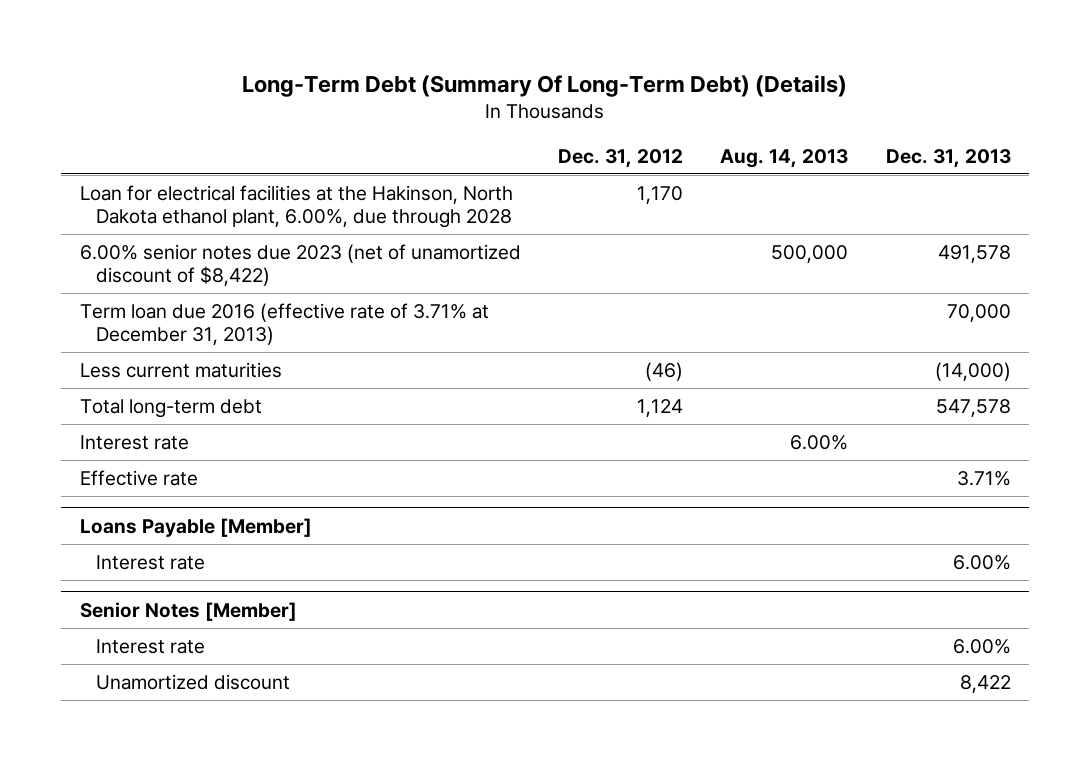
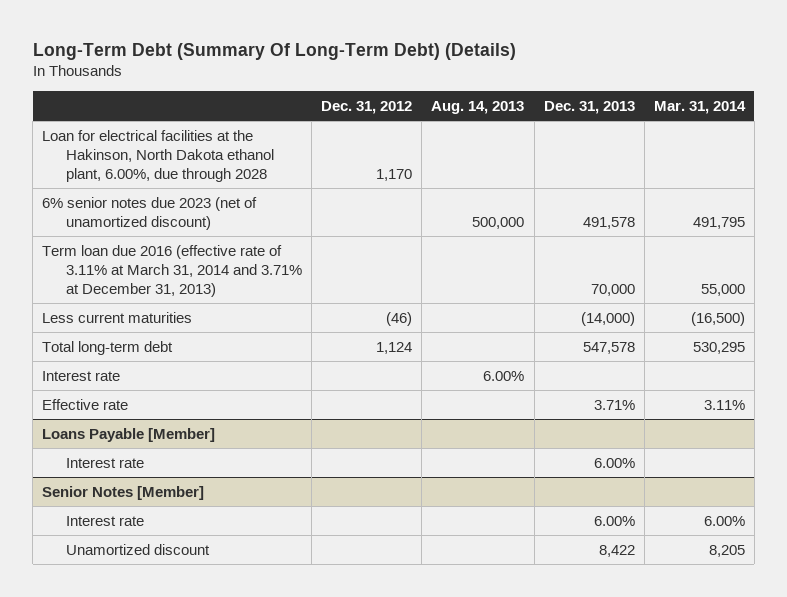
none -> [653,101,746,115] Mar. 31, 2014
[79,243,521,287] 6.00% senior notes due 2023 (net of unamortized discount of $8,422) -> [42,196,258,230] 6% senior notes due 2023 (net of unamortized discount)
[79,302,489,346] Term loan due 2016 (effective rate of 3.71% at December 31, 2013) -> [42,244,303,297] Term loan due 2016 (effective rate of 3.11% at March 31, 2014 and 3.71% at December 31, 2013)

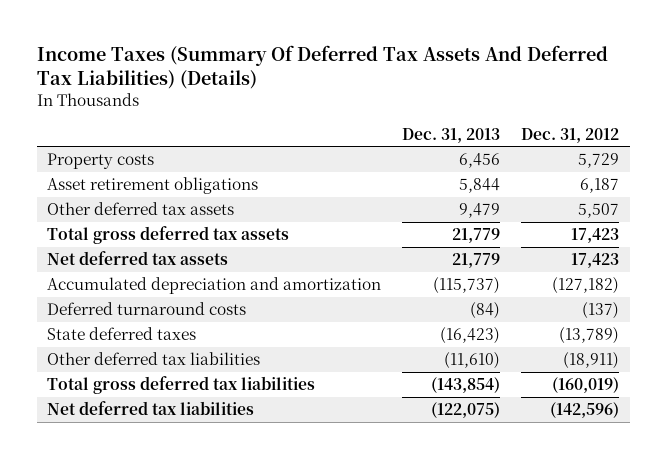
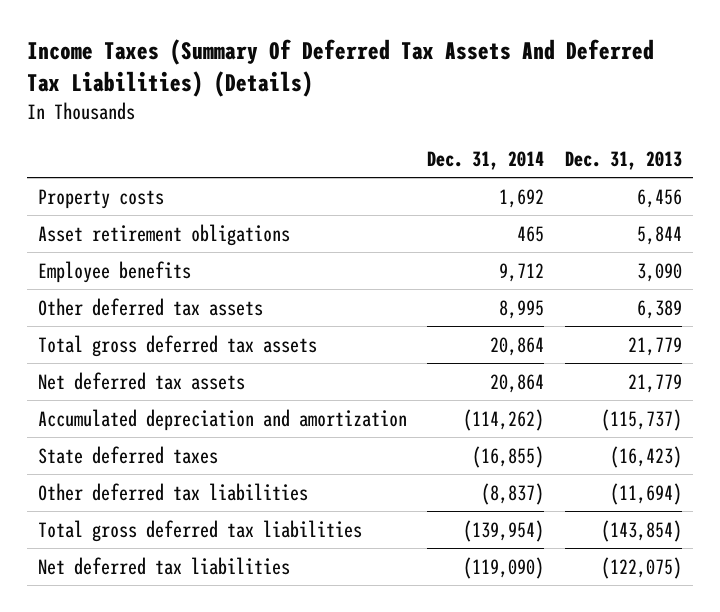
[521,127,620,143] Dec. 31, 2012 -> none
none -> [427,151,545,171] Dec. 31, 2014
none -> [37,260,191,283] Employee benefits
[459,203,501,219] 9,479 -> [637,299,683,319] 6,389
[47,302,247,316] Deferred turnaround costs -> none
[444,352,501,370] (11,610) -> [610,482,683,505] (11,694)

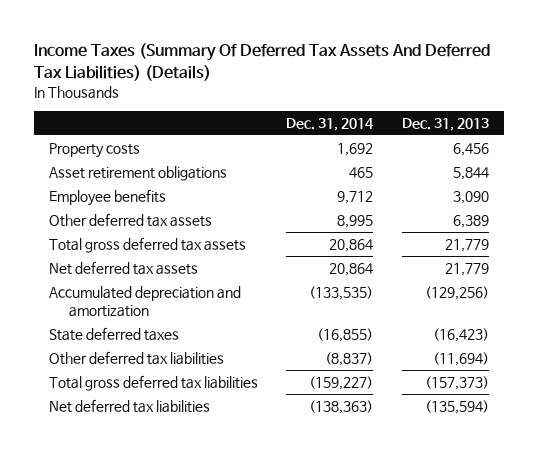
[463,408,545,431] (114,262) -> [309,286,374,301] (133,535)
[601,408,683,431] (115,737) -> [425,286,490,301] (129,256)
[463,519,545,542] (139,954) -> [309,376,374,391] (159,227)
[601,519,683,542] (143,854) -> [425,376,490,391] (157,373)
[463,556,545,579] (119,090) -> [309,400,374,415] (138,363)
[601,556,683,579] (122,075) -> [425,400,490,415] (135,594)

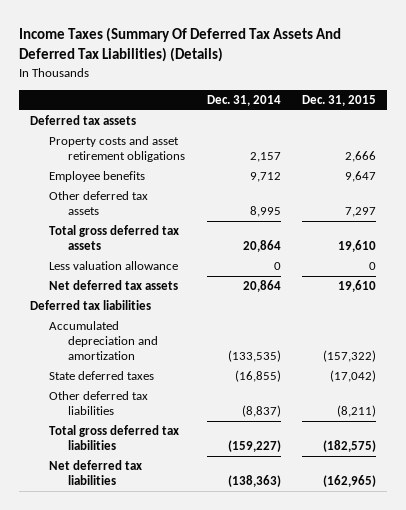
[402,117,490,131] Dec. 31, 2013 -> none
none -> [302,94,377,106] Dec. 31, 2015
[48,166,227,182] Asset retirement obligations -> none
none -> [29,115,136,126] Deferred tax assets
[48,143,140,159] Property costs -> [48,136,186,163] Property costs and asset retirement obligations
[337,143,374,157] 1,692 -> [249,152,281,163] 2,157
none -> [48,261,178,271] Less valuation allowance
none -> [29,300,151,311] Deferred tax liabilities

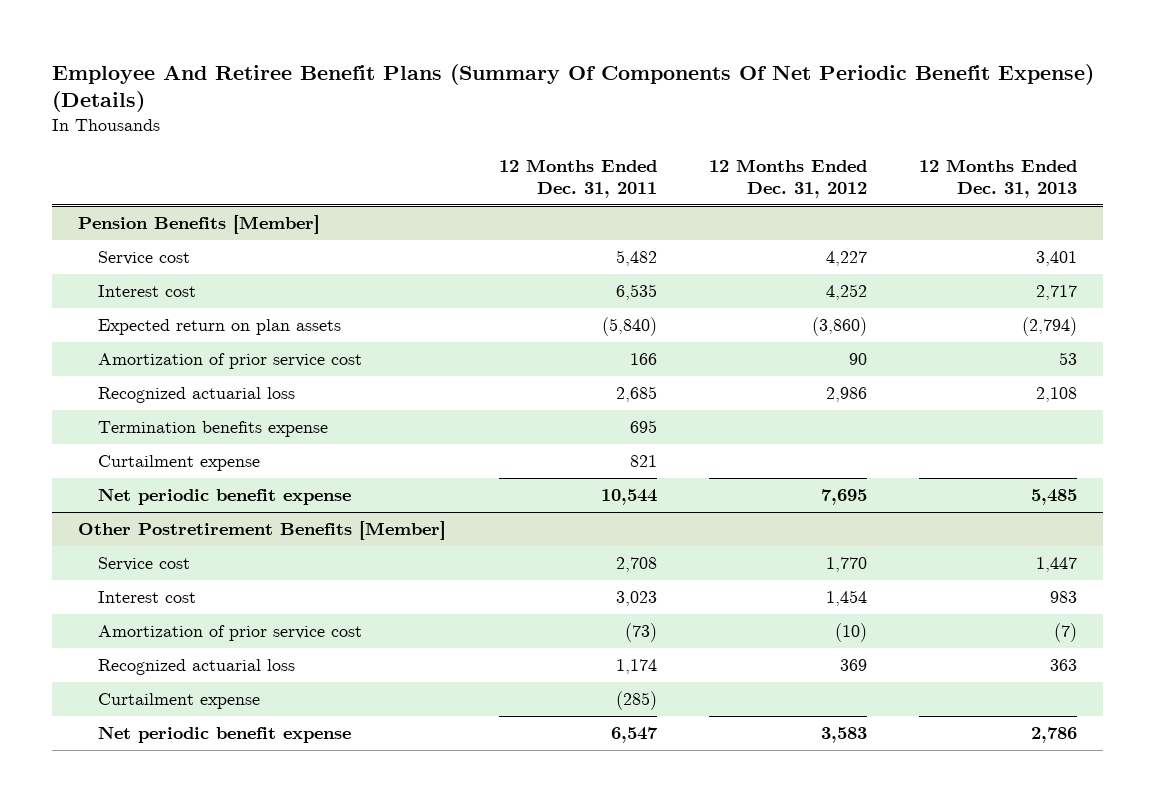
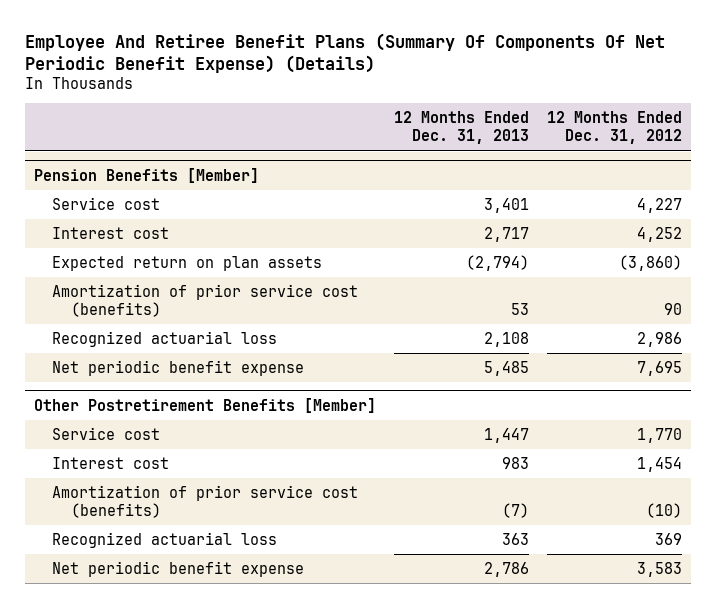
[498,159,657,198] 12 Months Ended Dec. 31, 2011 -> none
[98,353,363,370] Amortization of prior service cost -> [52,283,359,317] Amortization of prior service cost (benefits)
[98,421,329,438] Termination benefits expense -> none
[98,455,261,472] Curtailment expense -> none
[98,625,363,642] Amortization of prior service cost -> [52,484,359,518] Amortization of prior service cost (benefits)
[98,693,261,710] Curtailment expense -> none

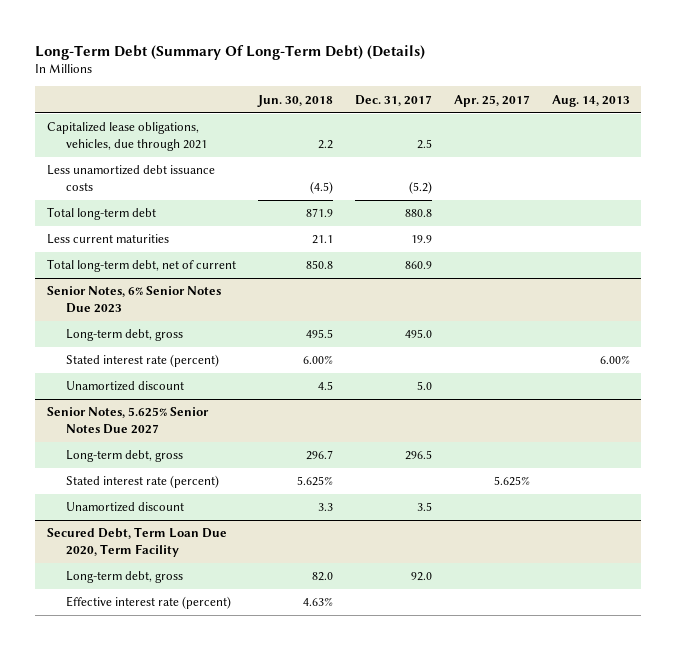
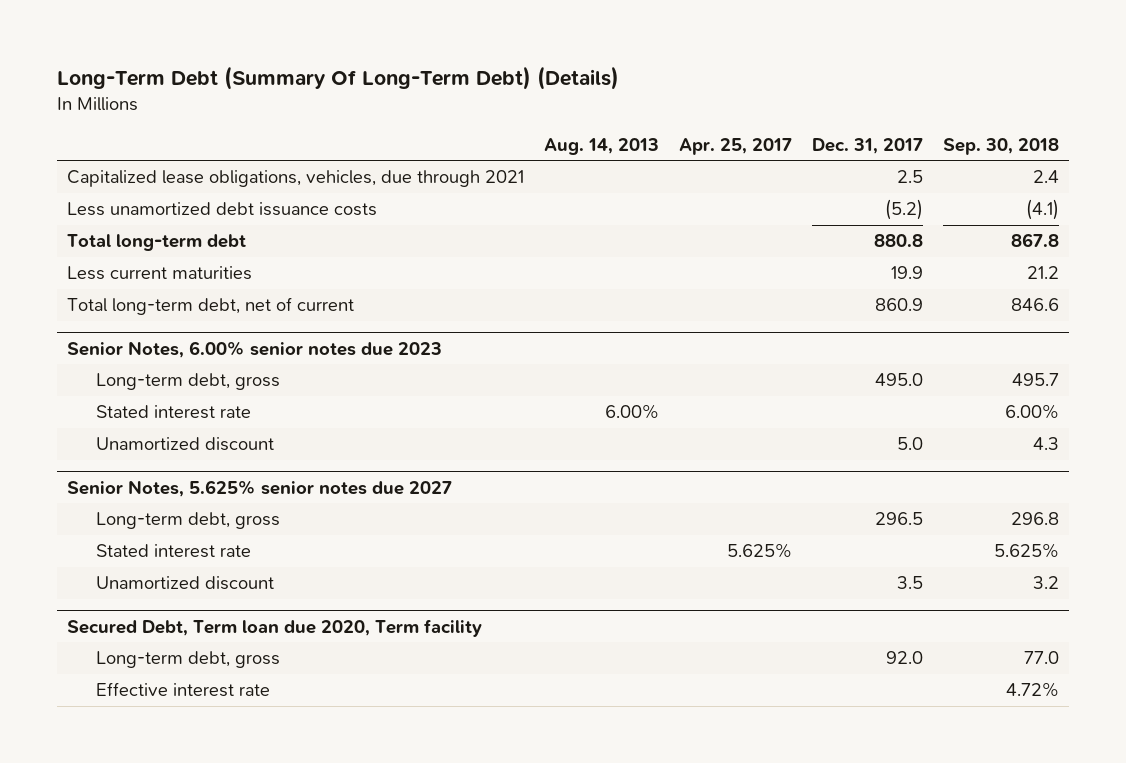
[256,94,333,107] Jun. 30, 2018 -> none
none -> [943,137,1060,155] Sep. 30, 2018
[46,286,221,314] Senior Notes, 6% Senior Notes Due 2023 -> [66,340,442,358] Senior Notes, 6.00% senior notes due 2023
[65,354,219,368] Stated interest rate (percent) -> [95,405,251,420] Stated interest rate
[46,407,209,435] Senior Notes, 5.625% Senior Notes Due 2027 -> [66,479,452,497] Senior Notes, 5.625% senior notes due 2027
[65,475,219,489] Stated interest rate (percent) -> [95,544,251,559] Stated interest rate
[46,527,227,558] Secured Debt, Term Loan Due 2020, Term Facility -> [66,618,482,637] Secured Debt, Term loan due 2020, Term facility
[65,596,231,610] Effective interest rate (percent) -> [95,682,270,698] Effective interest rate

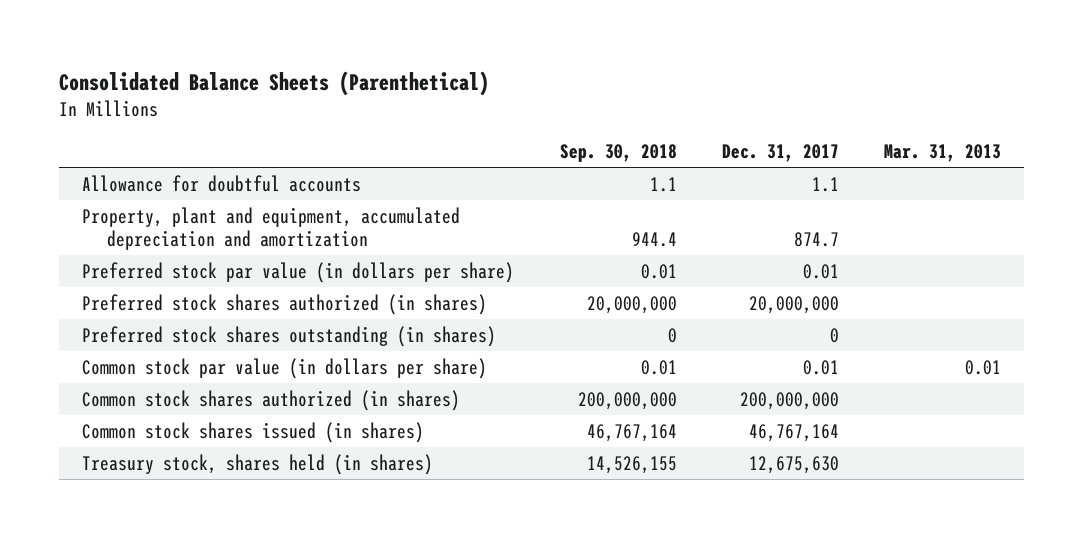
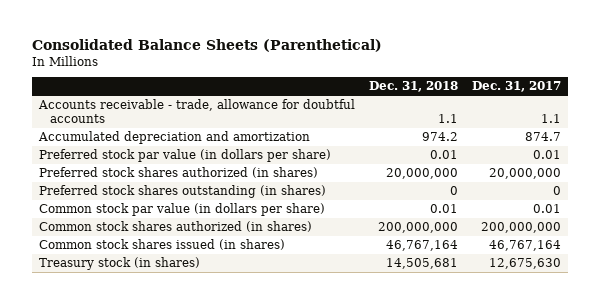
[559,144,677,163] Sep. 30, 2018 -> none
[884,144,1002,163] Mar. 31, 2013 -> none
none -> [369,81,459,93] Dec. 31, 2018
[82,174,362,192] Allowance for doubtful accounts -> [38,99,356,123] Accounts receivable - trade, allowance for doubtful accounts
[82,206,461,251] Property, plant and equipment, accumulated depreciation and amortization -> [38,131,311,145] Accumulated depreciation and amortization
[82,453,434,475] Treasury stock, shares held (in shares) -> [39,257,201,271] Treasury stock (in shares)

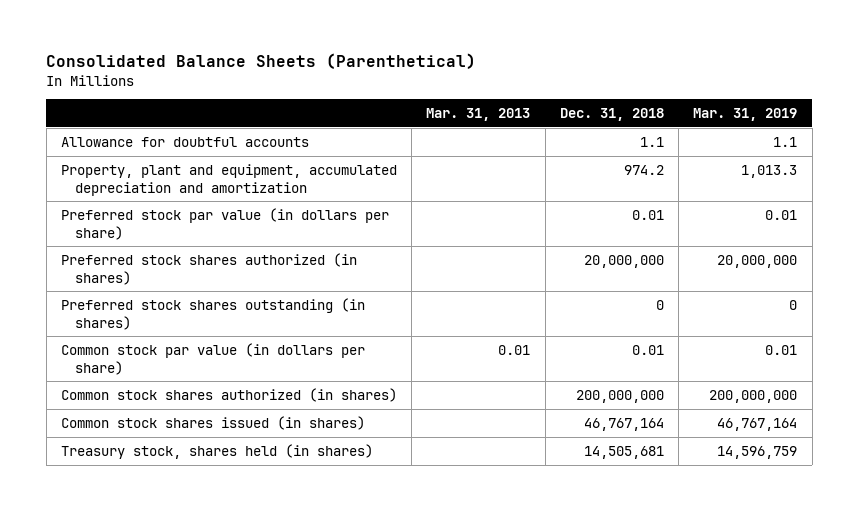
[472,81,562,93] Dec. 31, 2017 -> none
none -> [426,108,531,122] Mar. 31, 2013
none -> [693,108,798,122] Mar. 31, 2019
[38,99,356,123] Accounts receivable - trade, allowance for doubtful accounts -> [60,136,309,147] Allowance for doubtful accounts
[38,131,311,145] Accumulated depreciation and amortization -> [60,163,397,196] Property, plant and equipment, accumulated depreciation and amortization
[39,257,201,271] Treasury stock (in shares) -> [60,443,373,459] Treasury stock, shares held (in shares)

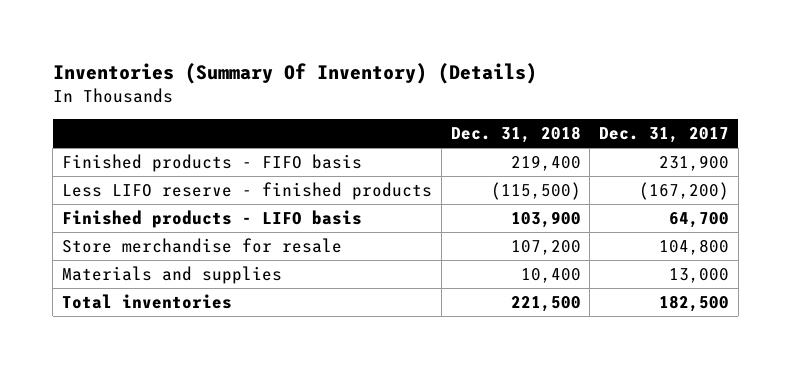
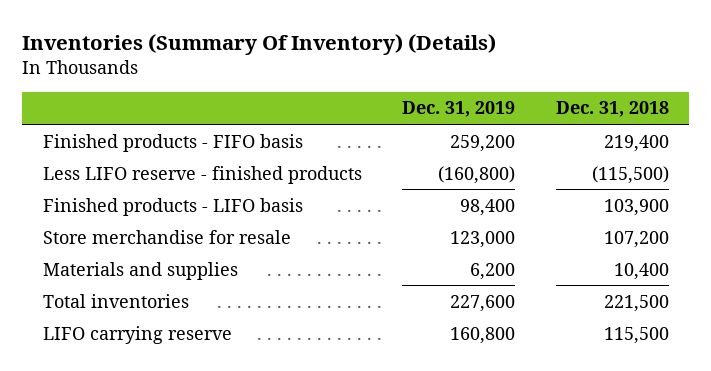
[599,127,730,144] Dec. 31, 2017 -> none
none -> [402,101,516,118] Dec. 31, 2019
none -> [42,325,232,344] LIFO carrying reserve

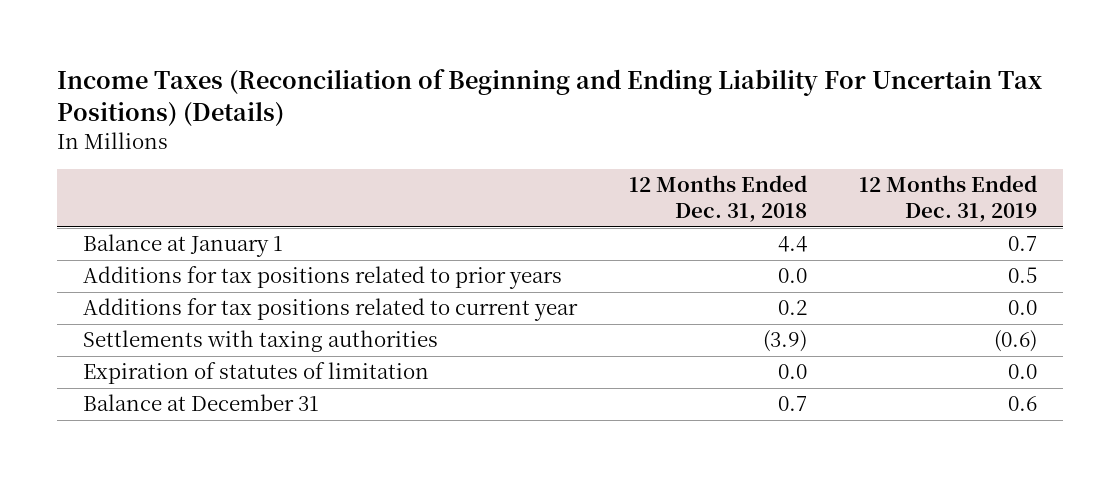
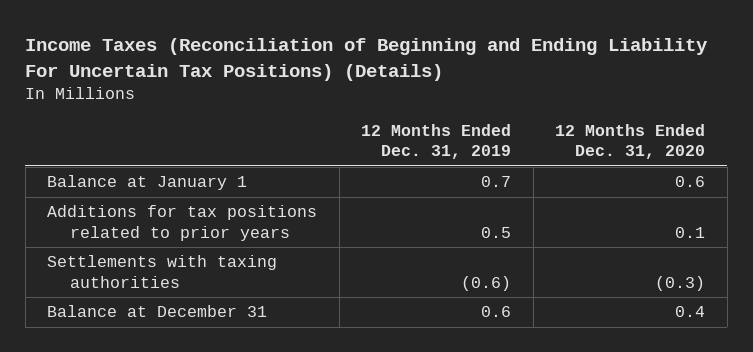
[629,175,808,223] 12 Months Ended Dec. 31, 2018 -> none
none -> [555,123,706,159] 12 Months Ended Dec. 31, 2020
[83,298,579,322] Additions for tax positions related to current year -> none
[83,362,430,385] Expiration of statutes of limitation -> none

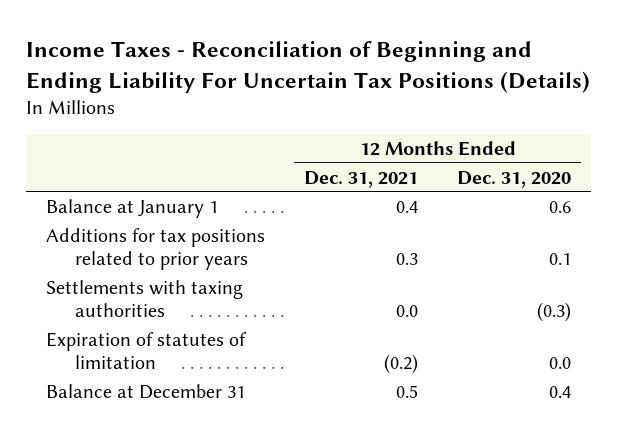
[25,37,709,81] Income Taxes (Reconciliation of Beginning and Ending Liability For Uncertain Tax Positions) (Details) -> [26,40,591,93] Income Taxes - Reconciliation of Beginning and Ending Liability For Uncertain Tax Positions (Details)
[361,123,512,159] 12 Months Ended Dec. 31, 2019 -> none
none -> [304,170,419,188] Dec. 31, 2021
none -> [45,331,247,369] Expiration of statutes of limitation

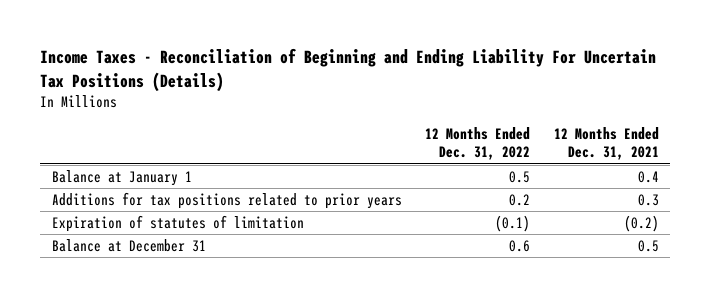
[457,170,572,188] Dec. 31, 2020 -> none
none -> [425,126,531,161] 12 Months Ended Dec. 31, 2022
[45,279,243,317] Settlements with taxing authorities -> none

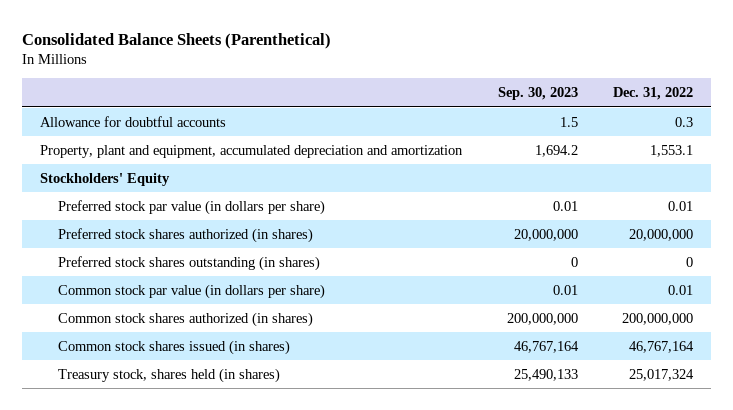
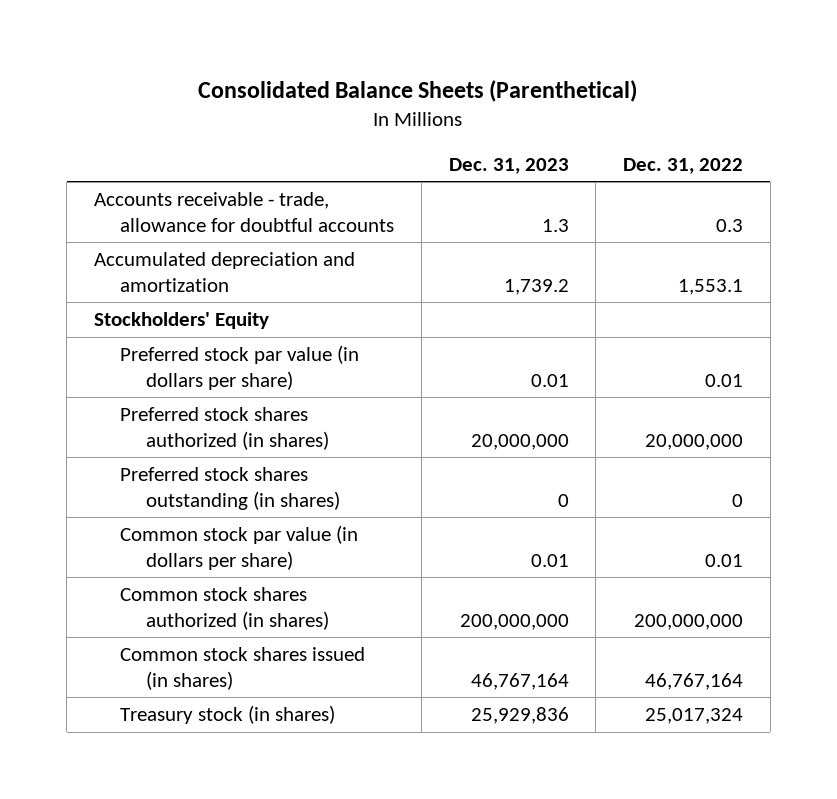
[497,87,578,101] Sep. 30, 2023 -> none
none -> [448,157,569,174] Dec. 31, 2023
[40,115,227,127] Allowance for doubtful accounts -> [93,191,395,232] Accounts receivable - trade, allowance for doubtful accounts
[40,144,464,158] Property, plant and equipment, accumulated depreciation and amortization -> [93,251,355,292] Accumulated depreciation and amortization
[57,367,280,383] Treasury stock, shares held (in shares) -> [120,704,336,724] Treasury stock (in shares)

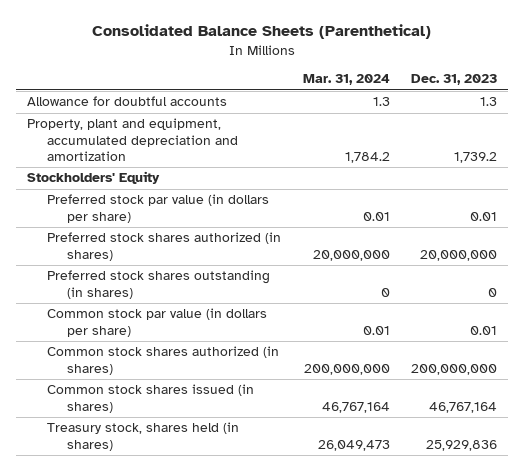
[622,157,743,174] Dec. 31, 2022 -> none
none -> [302,74,390,86] Mar. 31, 2024
[93,191,395,232] Accounts receivable - trade, allowance for doubtful accounts -> [26,96,227,107] Allowance for doubtful accounts
[93,251,355,292] Accumulated depreciation and amortization -> [26,118,238,161] Property, plant and equipment, accumulated depreciation and amortization
[120,704,336,724] Treasury stock (in shares) -> [46,422,239,451] Treasury stock, shares held (in shares)

